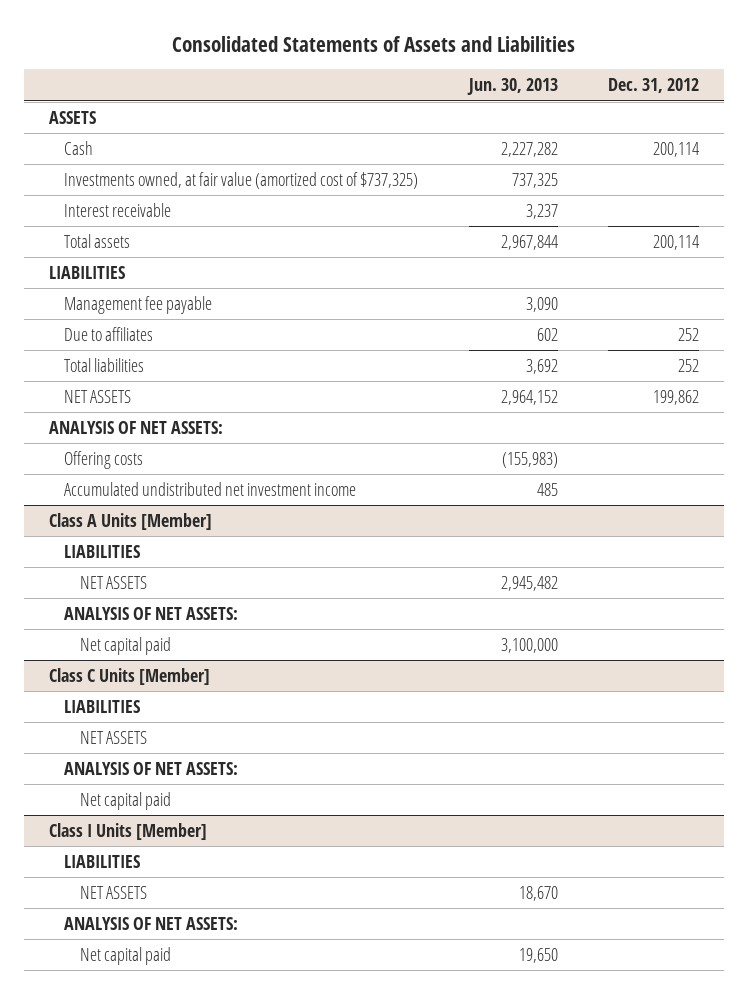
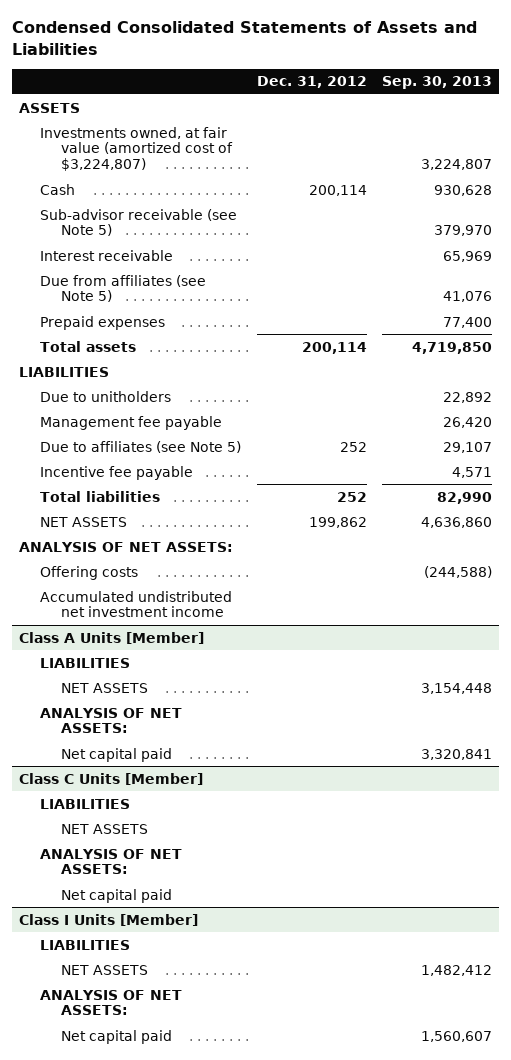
[172,35,576,52] Consolidated Statements of Assets and Liabilities -> [11,21,477,55] Condensed Consolidated Statements of Assets and Liabilities
[466,78,558,96] Jun. 30, 2013 -> none
none -> [381,76,492,90] Sep. 30, 2013
none -> [40,126,234,172] Investments owned, at fair value (amortized cost of $3,224,807)
[64,172,419,190] Investments owned, at fair value (amortized cost of $737,325) -> none
none -> [40,208,238,237] Sub-advisor receivable (see Note 5)
none -> [40,274,207,303] Due from affiliates (see Note 5)
none -> [40,315,166,330] Prepaid expenses
none -> [40,390,172,402] Due to unitholders
[64,327,154,342] Due to affiliates -> [40,440,242,453] Due to affiliates (see Note 5)
none -> [40,465,194,480] Incentive fee payable

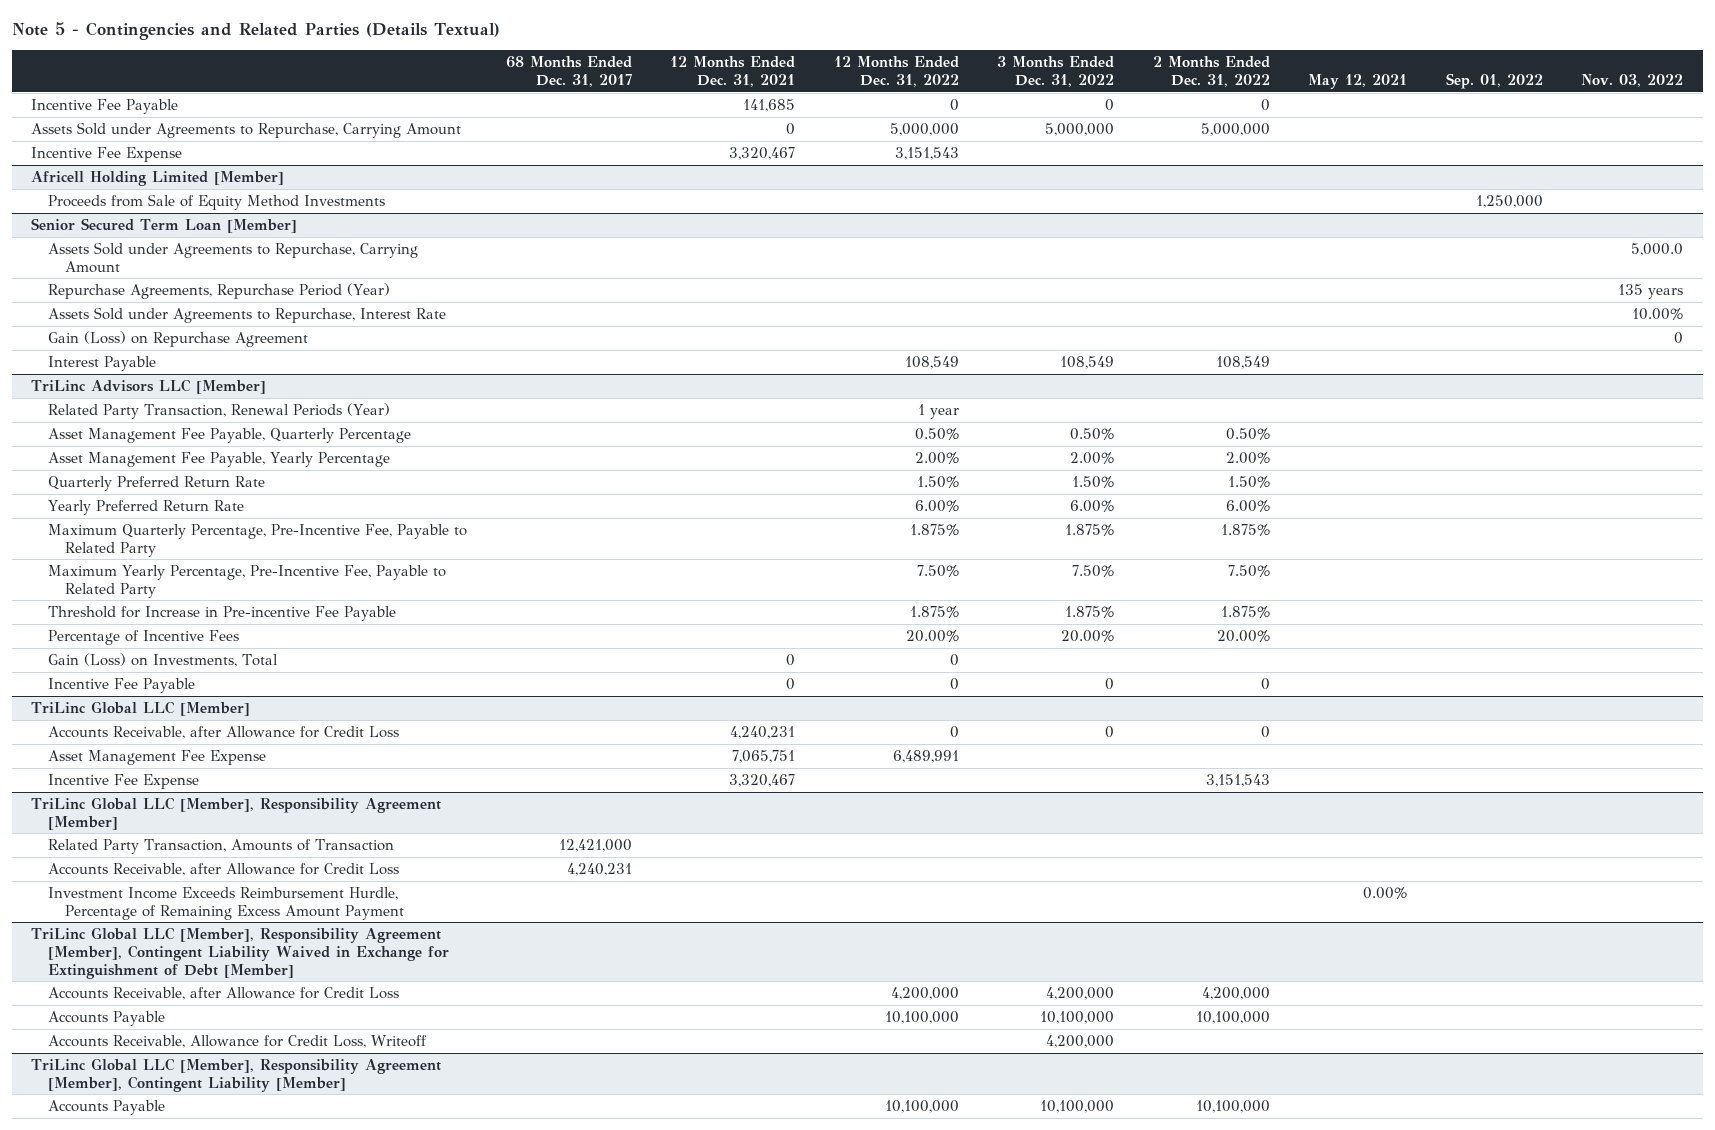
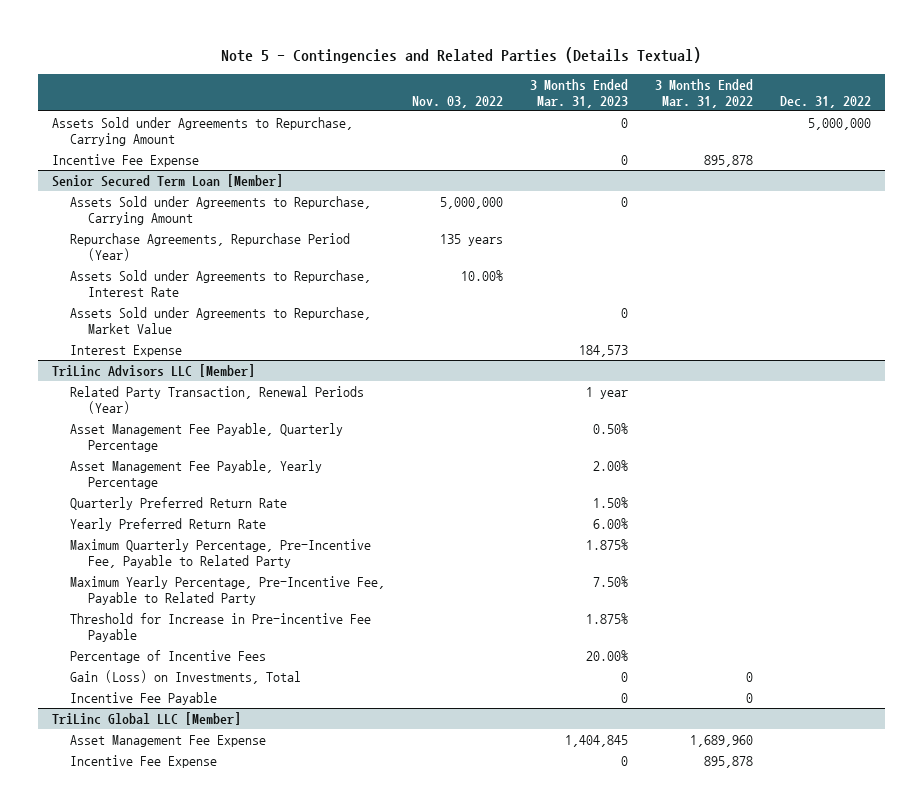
[505,56,632,87] 68 Months Ended Dec. 31, 2017 -> none
[670,56,796,87] 12 Months Ended Dec. 31, 2021 -> none
[833,56,959,87] 12 Months Ended Dec. 31, 2022 -> none
[997,56,1115,87] 3 Months Ended Dec. 31, 2022 -> none
[1152,56,1270,87] 2 Months Ended Dec. 31, 2022 -> none
[1308,73,1408,89] May 12, 2021 -> none
[1445,72,1543,89] Sep. 01, 2022 -> none
none -> [530,78,629,108] 3 Months Ended Mar. 31, 2023
none -> [655,78,754,108] 3 Months Ended Mar. 31, 2022
none -> [780,95,872,108] Dec. 31, 2022
[31,98,179,114] Incentive Fee Payable -> none
[31,170,285,186] Africell Holding Limited [Member] -> none
[48,193,386,210] Proceeds from Sale of Equity Method Investments -> none
[1631,242,1684,256] 5,000.0 -> [440,196,504,209] 5,000,000
[48,330,309,347] Gain (Loss) on Repurchase Agreement -> none
[48,355,157,371] Interest Payable -> none
none -> [70,306,372,335] Assets Sold under Agreements to Repurchase, Market Value
none -> [70,344,183,357] Interest Expense
[48,725,400,739] Accounts Receivable, after Allowance for Credit Loss -> none
[31,796,442,830] TriLinc Global LLC [Member], Responsibility Agreement [Member] -> none
[48,838,395,854] Related Party Transaction, Amounts of Transaction -> none
[48,862,400,876] Accounts Receivable, after Allowance for Credit Loss -> none
[48,886,405,920] Investment Income Exceeds Reimbursement Hurdle, Percentage of Remaining Excess Amount Payment -> none
[31,926,450,979] TriLinc Global LLC [Member], Responsibility Agreement [Member], Contingent Liability Waived in Exchange for Extinguishment of Debt [Member] -> none
[48,986,400,1000] Accounts Receivable, after Allowance for Credit Loss -> none
[48,1010,166,1026] Accounts Payable -> none
[48,1034,428,1048] Accounts Receivable, Allowance for Credit Loss, Writeoff -> none
[31,1057,442,1092] TriLinc Global LLC [Member], Responsibility Agreement [Member], Contingent Liability [Member] -> none
[48,1099,166,1115] Accounts Payable -> none

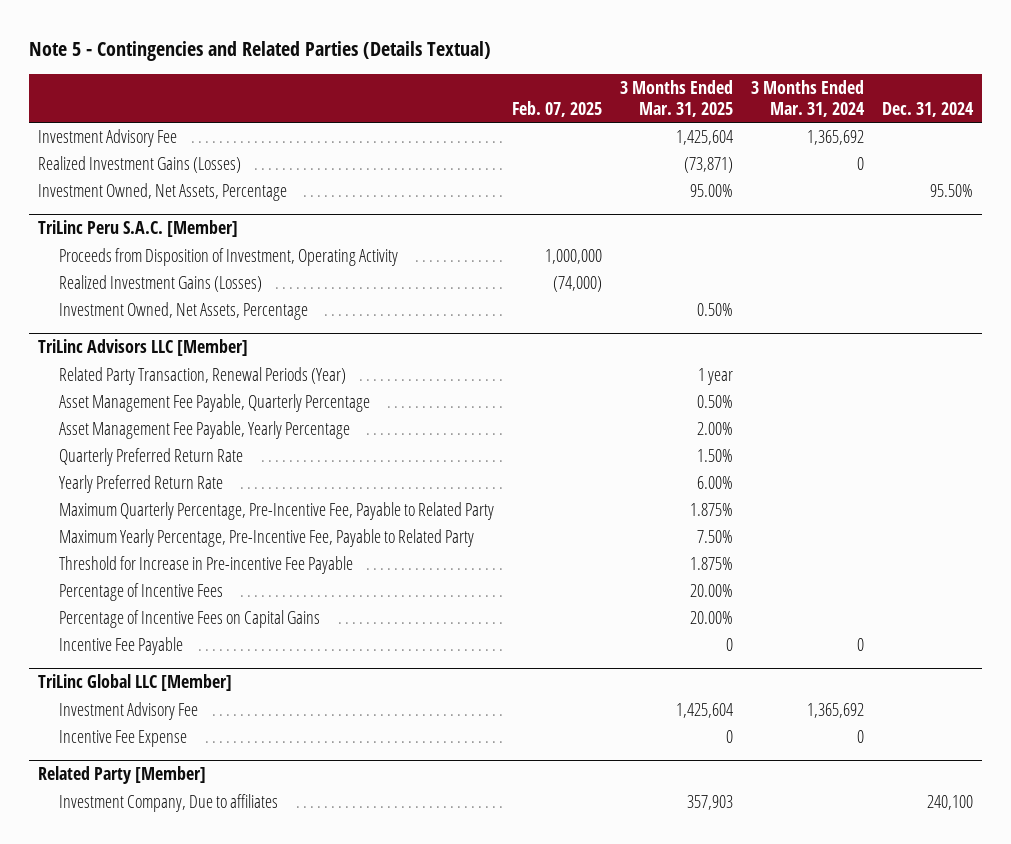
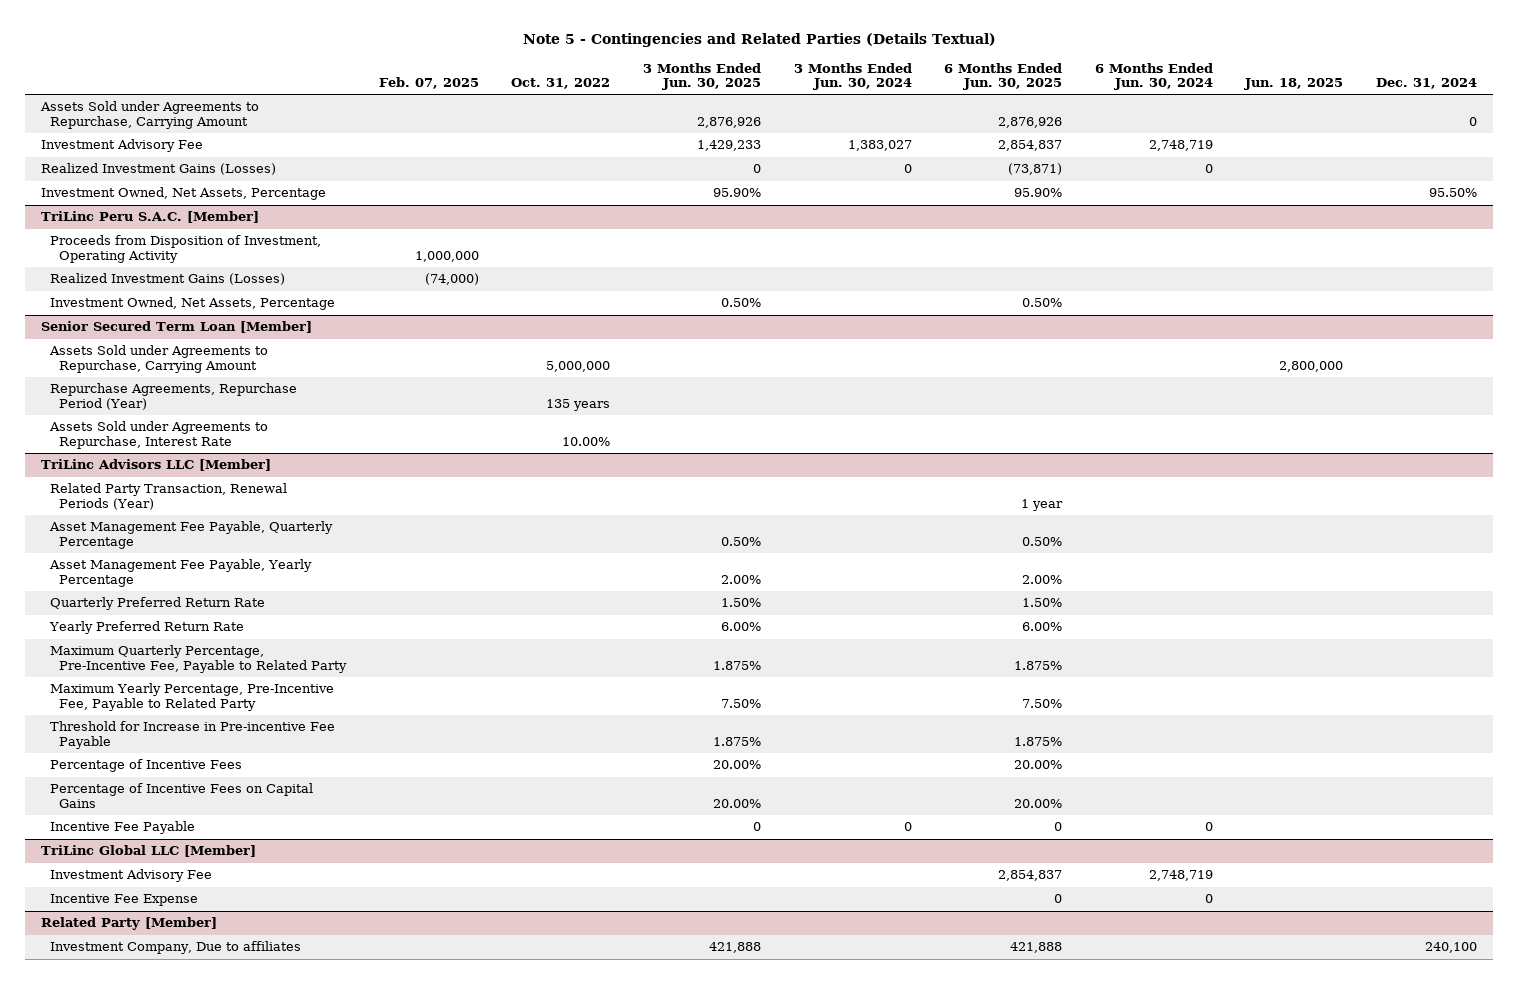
[620,79,734,117] 3 Months Ended Mar. 31, 2025 -> none
[751,79,866,117] 3 Months Ended Mar. 31, 2024 -> none
none -> [511,78,611,90] Oct. 31, 2022
none -> [642,62,761,91] 3 Months Ended Jun. 30, 2025
none -> [793,62,912,91] 3 Months Ended Jun. 30, 2024
none -> [944,62,1063,91] 6 Months Ended Jun. 30, 2025
none -> [1094,62,1213,91] 6 Months Ended Jun. 30, 2024
none -> [1244,78,1344,91] Jun. 18, 2025
none -> [40,101,260,129] Assets Sold under Agreements to Repurchase, Carrying Amount
none -> [41,321,313,334] Senior Secured Term Loan [Member]
none -> [49,345,269,373] Assets Sold under Agreements to Repurchase, Carrying Amount
none -> [50,383,298,410] Repurchase Agreements, Repurchase Period (Year)
none -> [49,421,269,449] Assets Sold under Agreements to Repurchase, Interest Rate

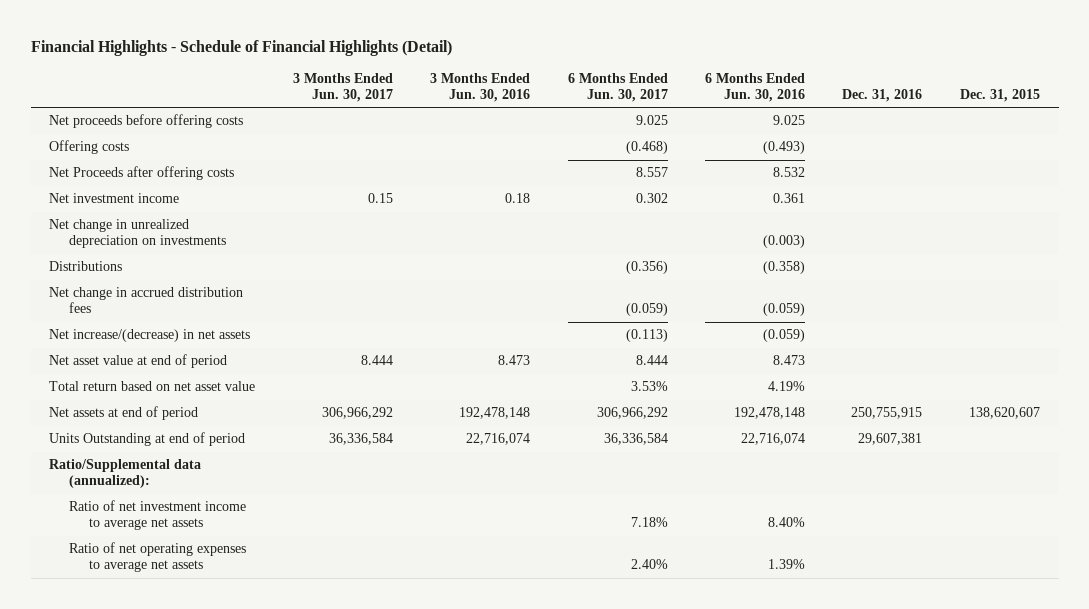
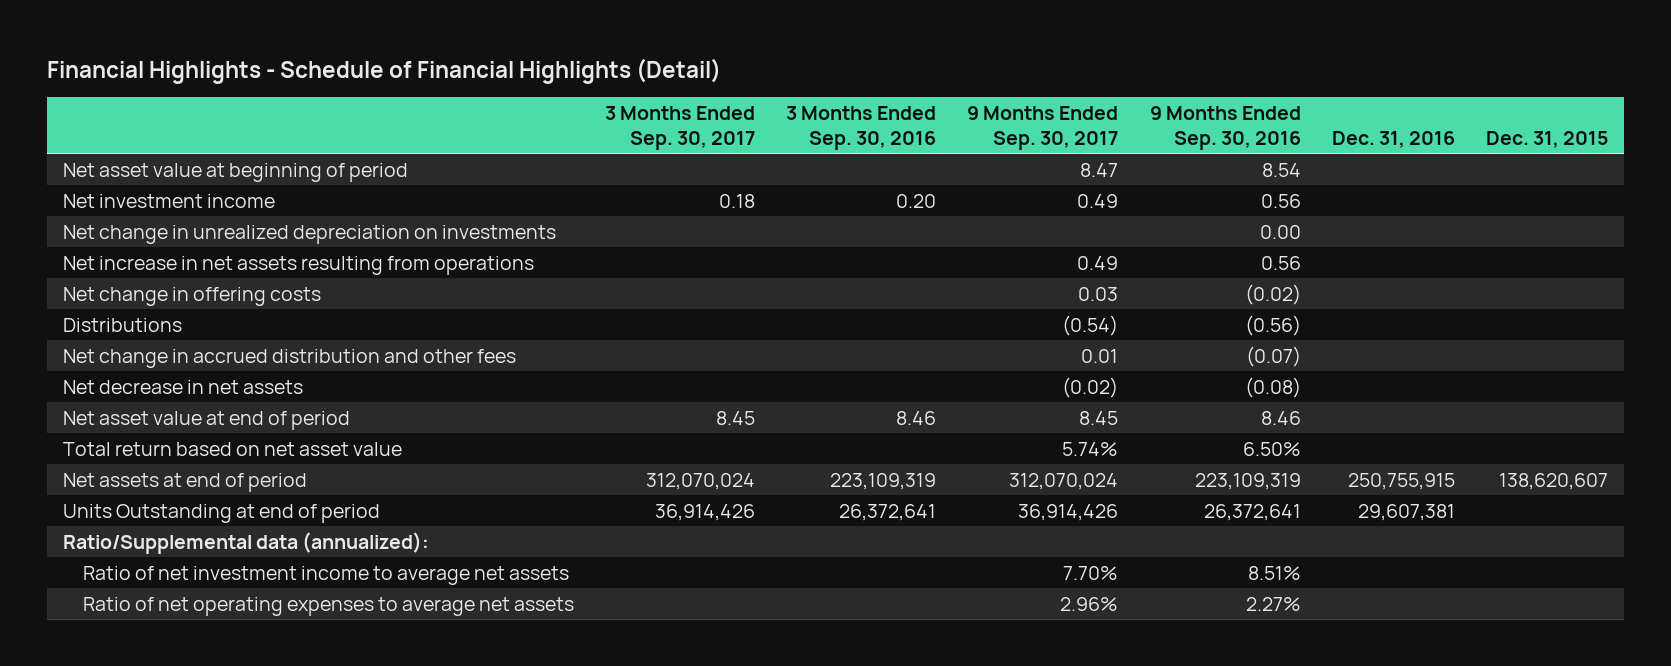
[292,72,393,102] 3 Months Ended Jun. 30, 2017 -> none
[430,72,531,102] 3 Months Ended Jun. 30, 2016 -> none
[567,72,668,102] 6 Months Ended Jun. 30, 2017 -> none
[705,72,806,102] 6 Months Ended Jun. 30, 2016 -> none
none -> [604,105,755,151] 3 Months Ended Sep. 30, 2017
none -> [786,105,937,151] 3 Months Ended Sep. 30, 2016
none -> [967,105,1119,151] 9 Months Ended Sep. 30, 2017
none -> [1149,105,1301,151] 9 Months Ended Sep. 30, 2016
[49,114,244,129] Net proceeds before offering costs -> none
[49,140,130,155] Offering costs -> none
[49,166,235,181] Net Proceeds after offering costs -> none
none -> [62,162,408,182] Net asset value at beginning of period
none -> [62,255,534,275] Net increase in net assets resulting from operations
none -> [62,286,321,306] Net change in offering costs
[49,287,244,314] Net change in accrued distribution fees -> [62,348,516,368] Net change in accrued distribution and other fees
[49,329,251,343] Net increase/(decrease) in net assets -> [62,379,303,394] Net decrease in net assets

